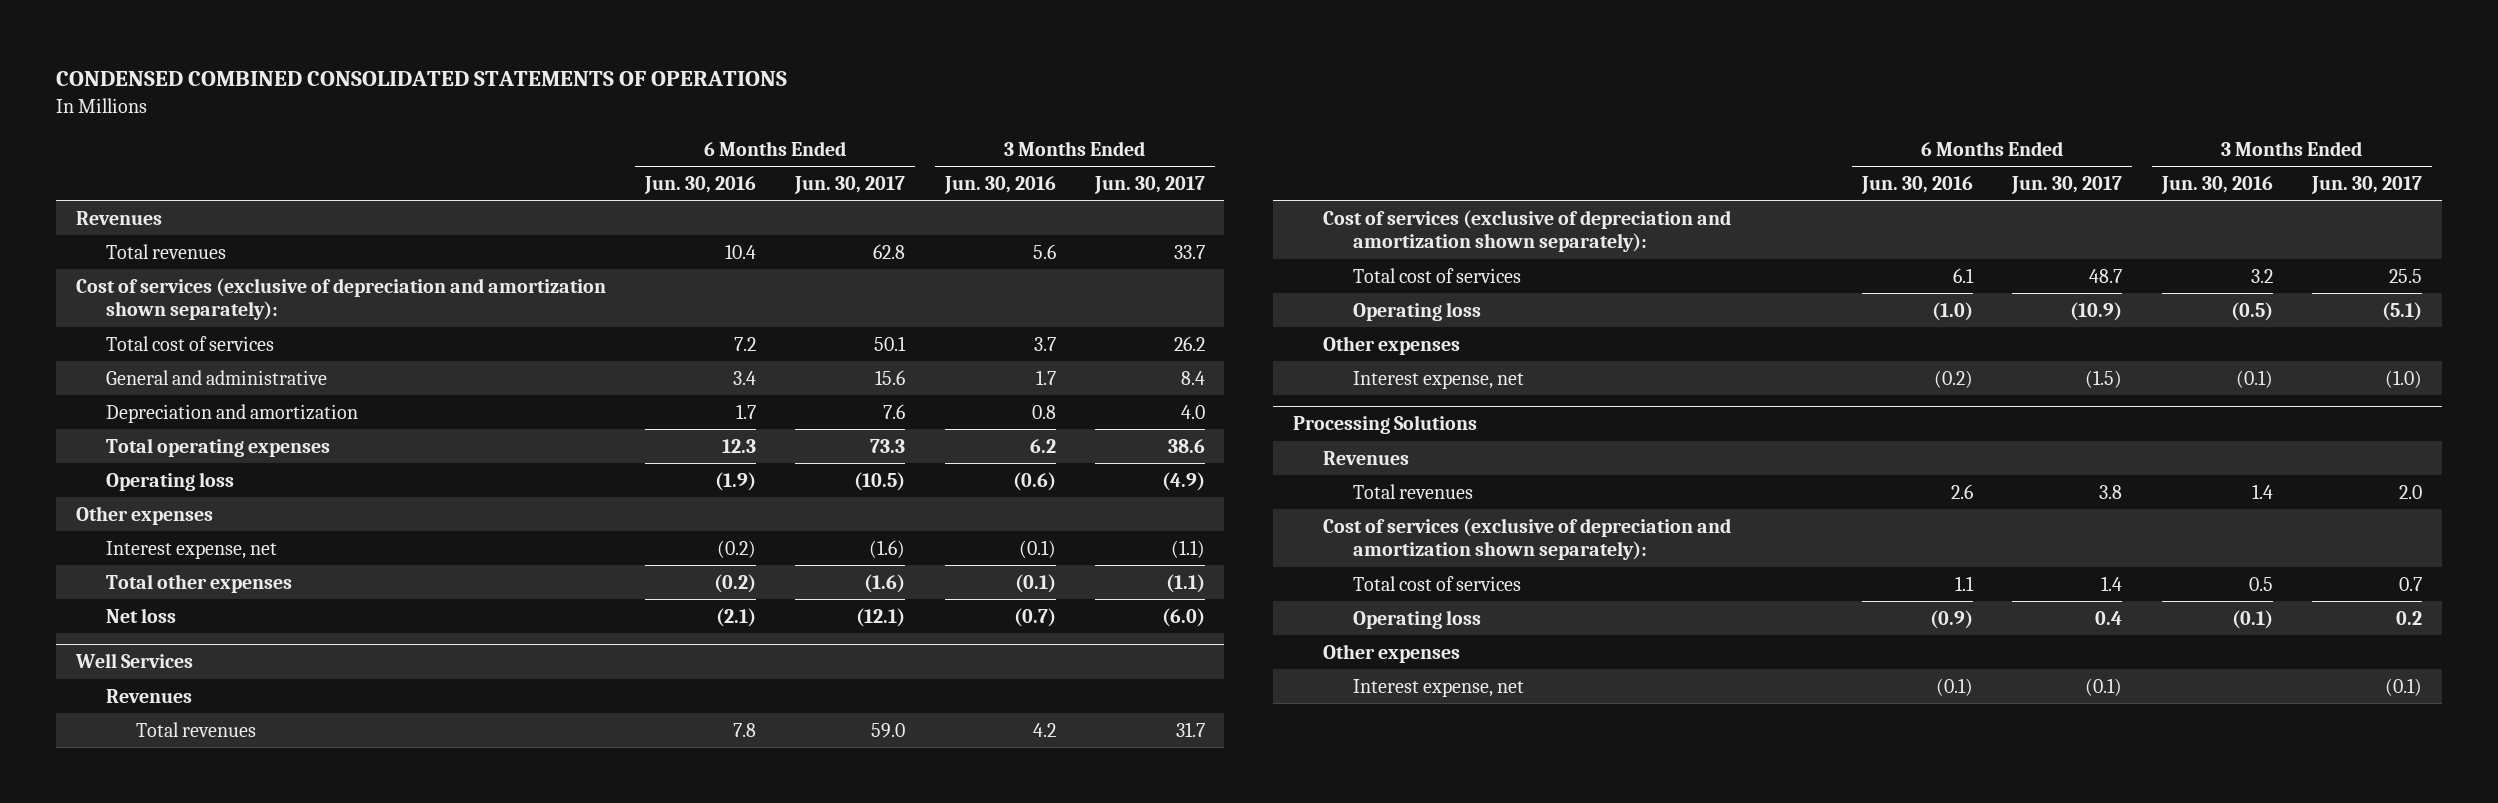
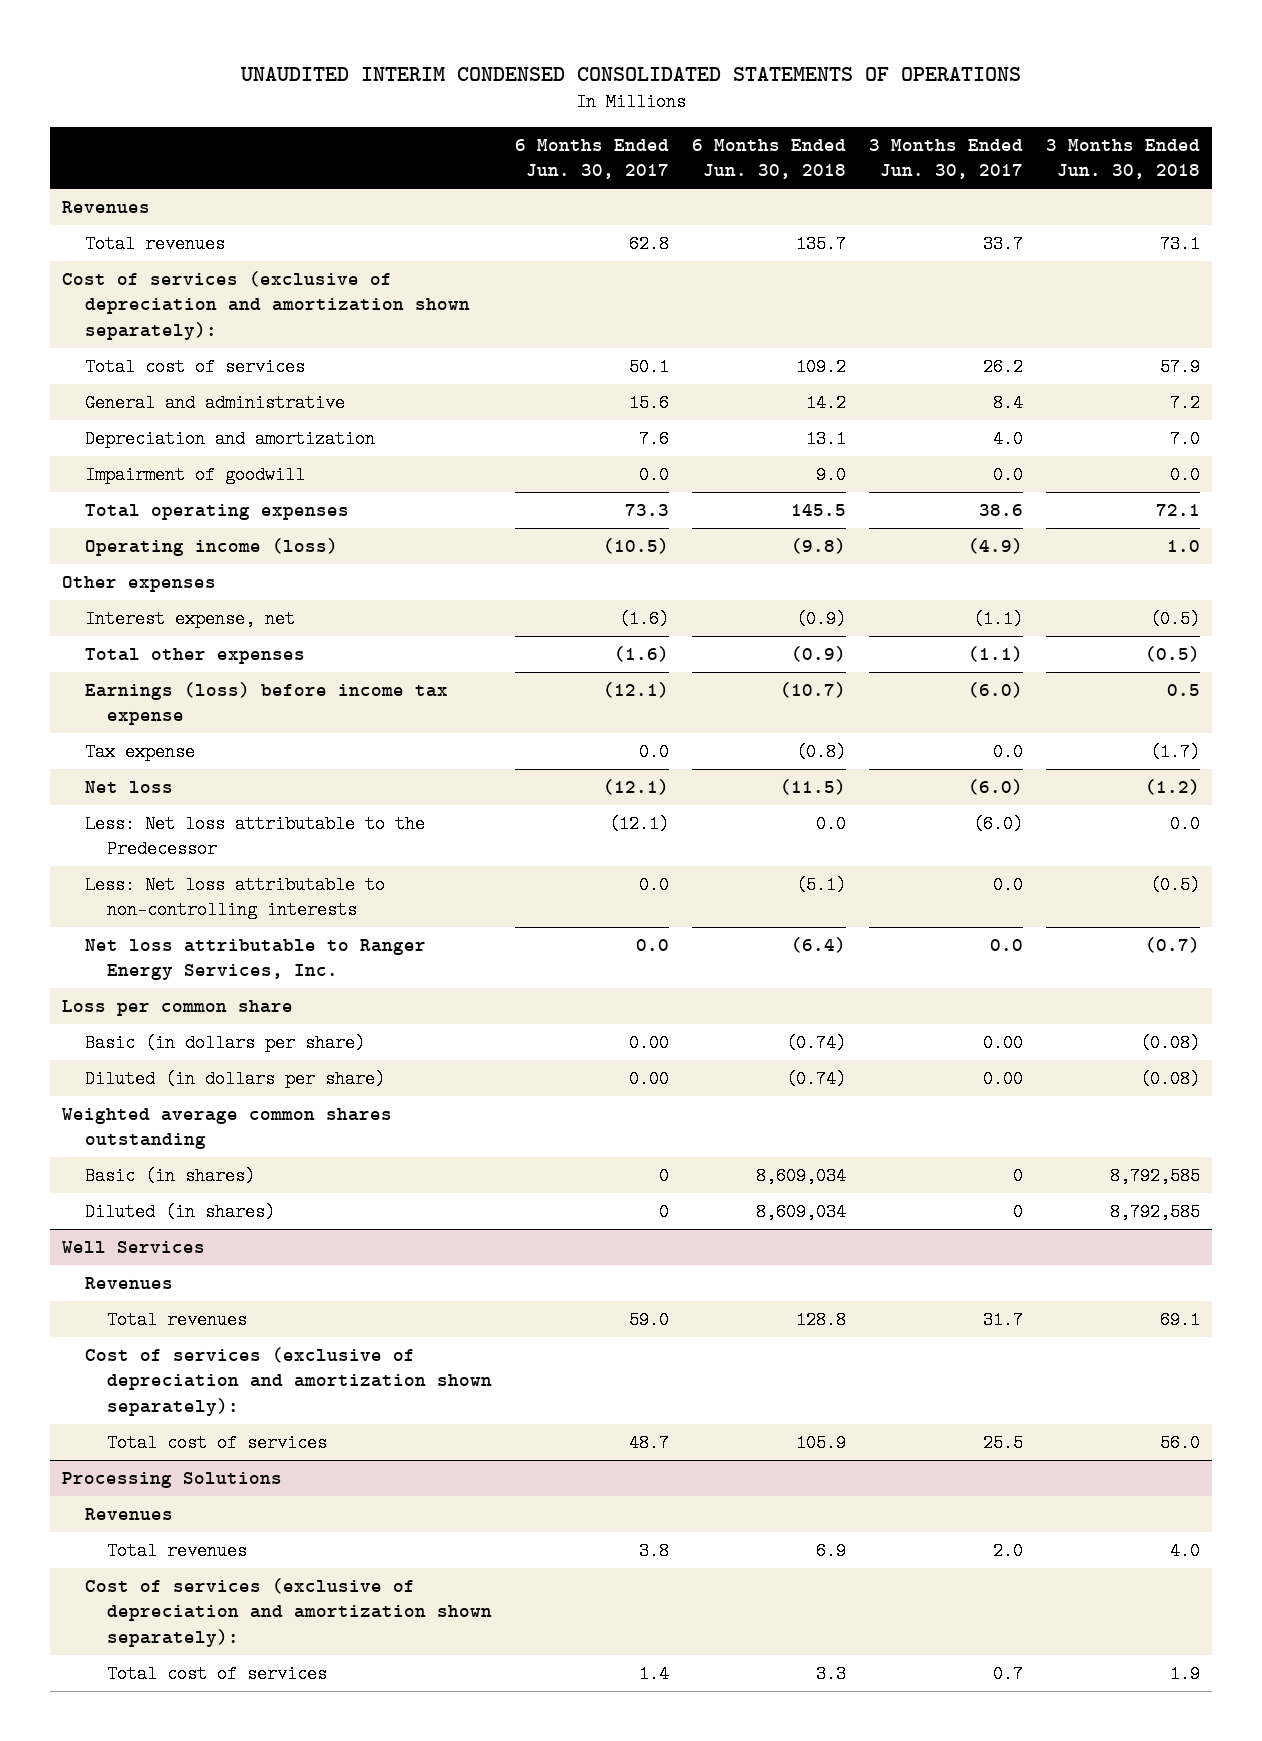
[56,71,788,87] CONDENSED COMBINED CONSOLIDATED STATEMENTS OF OPERATIONS -> [239,66,1021,81] UNAUDITED INTERIM CONDENSED CONSOLIDATED STATEMENTS OF OPERATIONS
[644,175,757,194] Jun. 30, 2016 -> none
[943,175,1056,194] Jun. 30, 2016 -> none
none -> [692,138,847,180] 6 Months Ended Jun. 30, 2018
none -> [1046,138,1201,180] 3 Months Ended Jun. 30, 2018
none -> [84,465,305,484] Impairment of goodwill
[105,471,234,491] Operating loss -> [84,537,338,556] Operating income (loss)
none -> [84,681,448,726] Earnings (loss) before income tax expense
none -> [84,742,195,761] Tax expense
none -> [84,814,425,859] Less: Net loss attributable to the Predecessor
none -> [84,875,385,920] Less: Net loss attributable to non-controlling interests
none -> [84,938,426,981] Net loss attributable to Ranger Energy Services, Inc.
none -> [61,999,293,1016] Loss per common share
none -> [84,1033,365,1052] Basic (in dollars per share)
none -> [84,1069,385,1088] Diluted (in dollars per share)
none -> [61,1107,392,1150] Weighted average common shares outstanding
none -> [84,1166,255,1185] Basic (in shares)
none -> [84,1202,275,1221] Diluted (in shares)
[1352,301,1481,321] Operating loss -> none
[1322,335,1460,355] Other expenses -> none
[1352,370,1524,389] Interest expense, net -> none
[1352,609,1481,629] Operating loss -> none
[1322,643,1460,663] Other expenses -> none
[1352,678,1524,697] Interest expense, net -> none

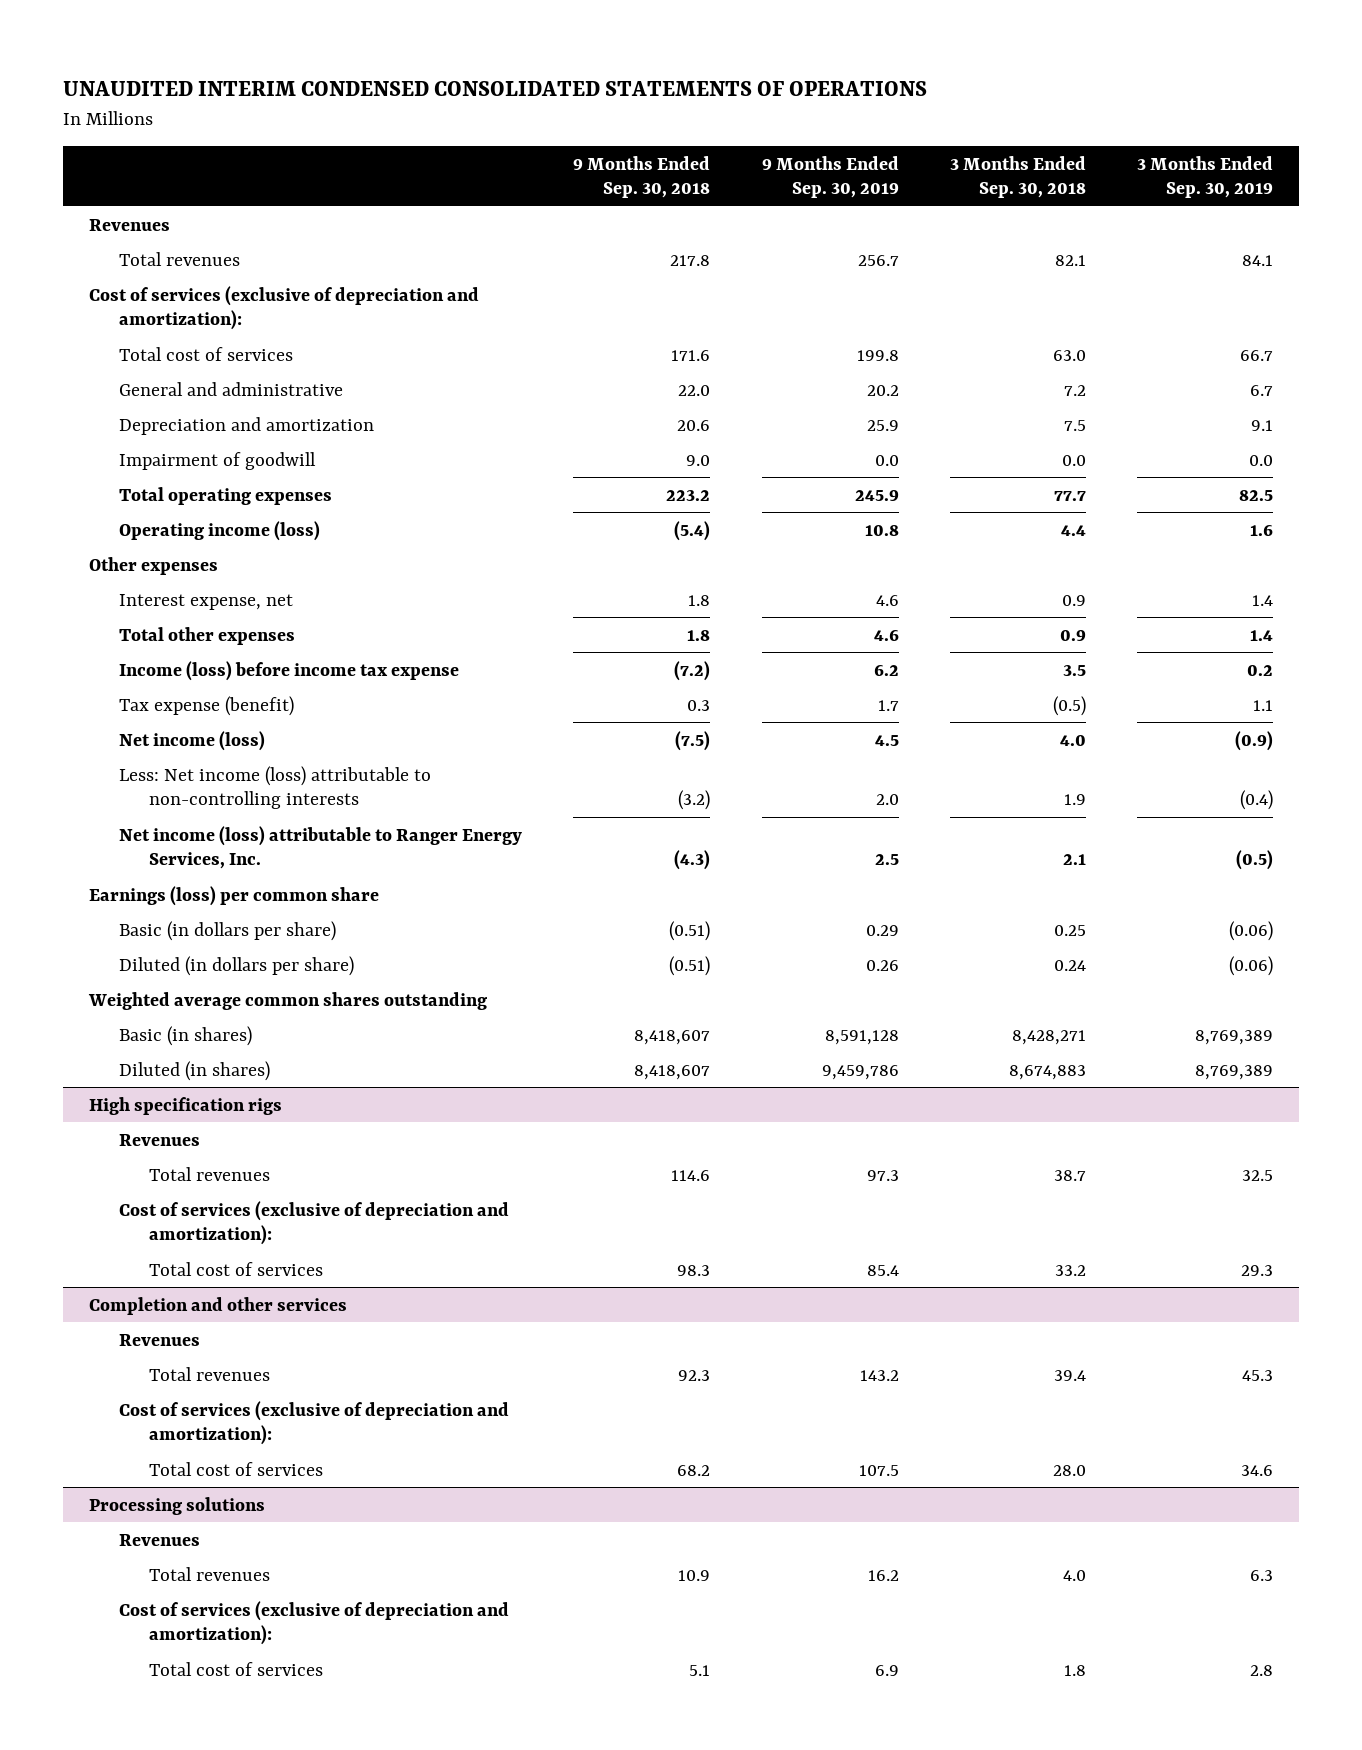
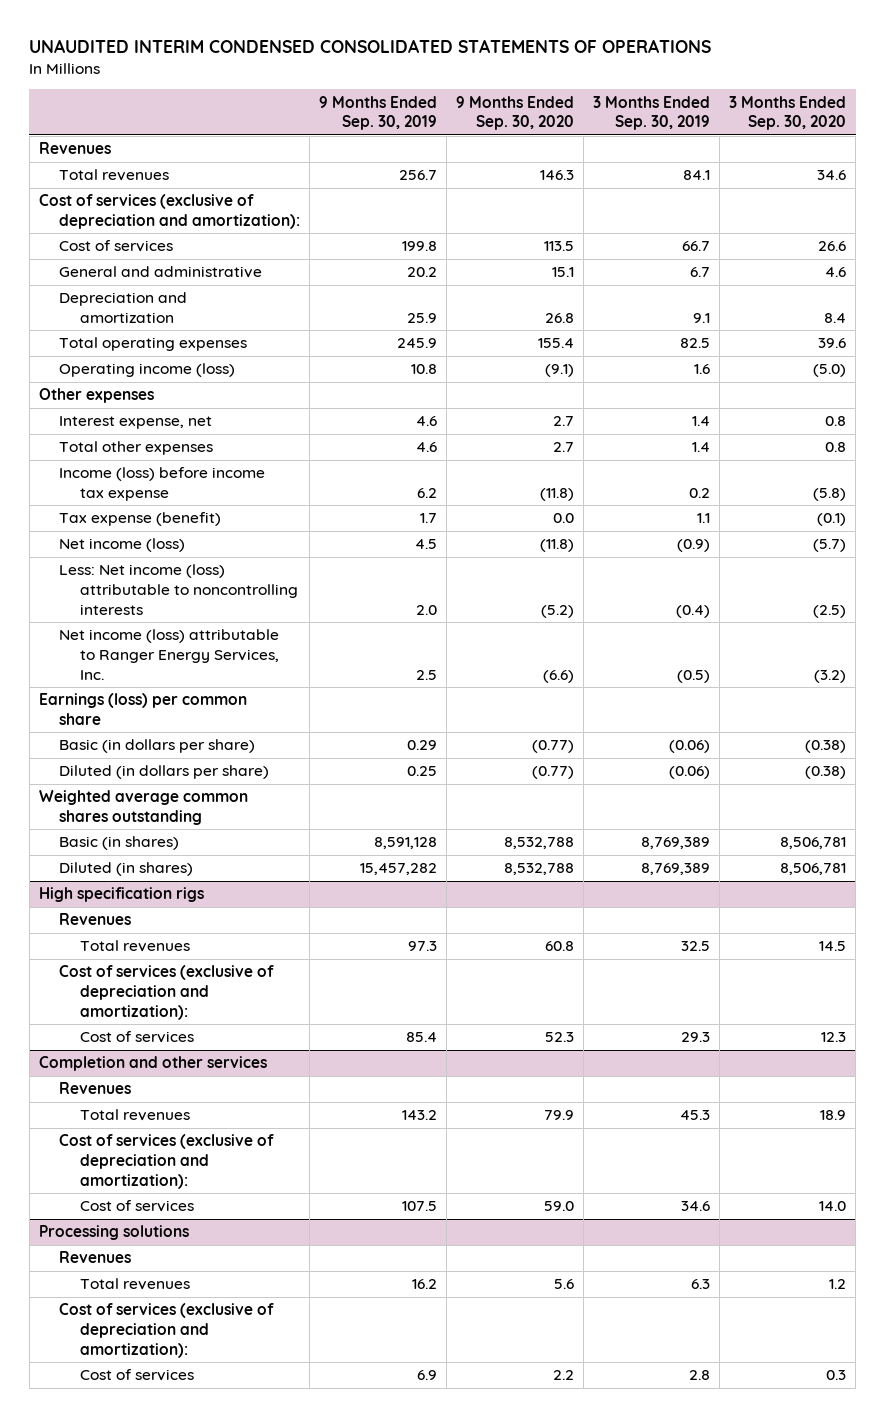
[573,155,711,199] 9 Months Ended Sep. 30, 2018 -> none
[949,155,1086,199] 3 Months Ended Sep. 30, 2018 -> none
none -> [456,95,575,131] 9 Months Ended Sep. 30, 2020
none -> [729,95,847,131] 3 Months Ended Sep. 30, 2020
[119,346,294,361] Total cost of services -> [59,240,174,253] Cost of services
[119,451,317,470] Impairment of goodwill -> none
[119,765,432,810] Less: Net income (loss) attributable to non-controlling interests -> [59,564,298,615] Less: Net income (loss) attributable to noncontrolling interests
[865,959,899,971] 0.26 -> [407,766,438,777] 0.25
[821,1064,899,1080] 9,459,786 -> [360,863,438,876] 15,457,282
[149,1261,324,1276] Total cost of services -> [79,1031,194,1044] Cost of services
[149,1461,324,1476] Total cost of services -> [79,1200,194,1213] Cost of services
[149,1661,324,1676] Total cost of services -> [79,1369,194,1382] Cost of services

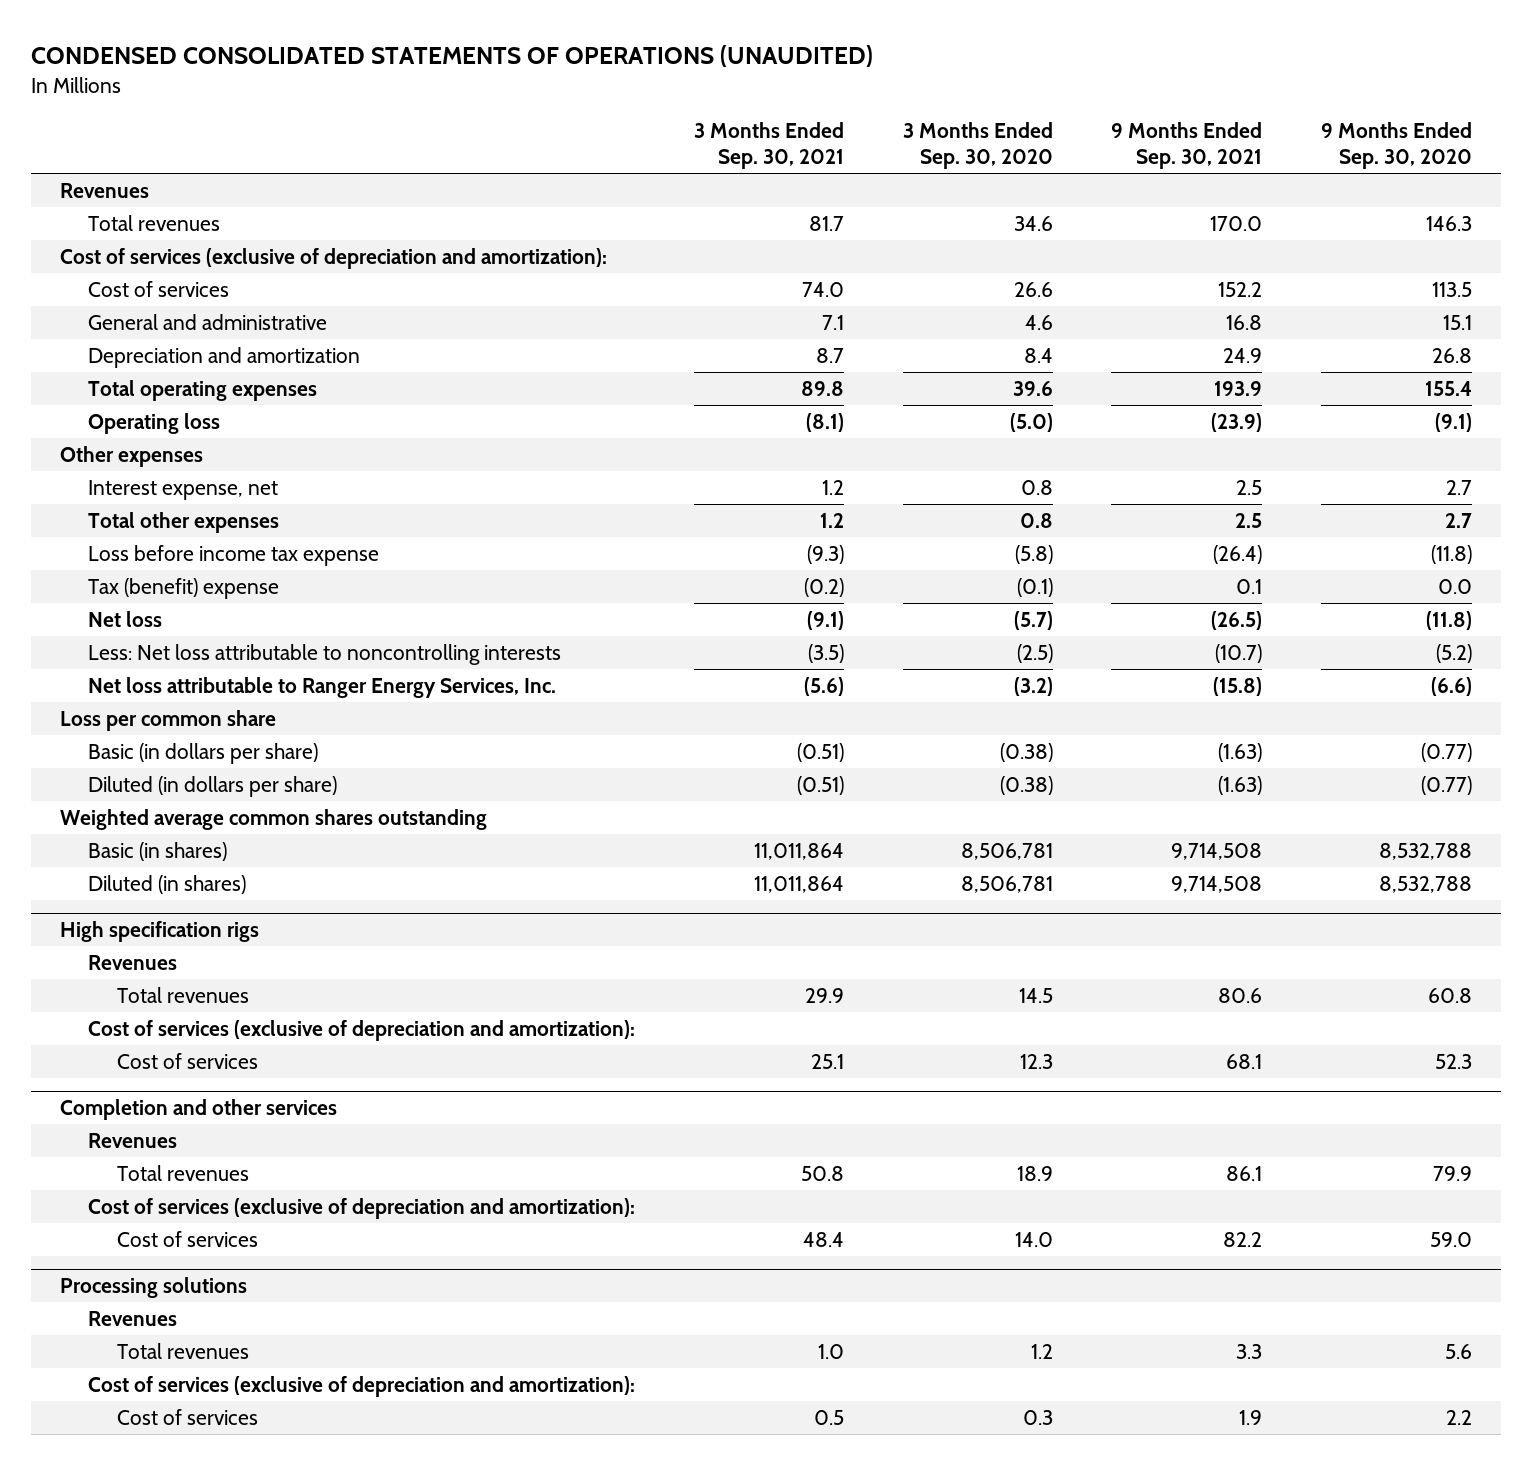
[29,39,712,54] UNAUDITED INTERIM CONDENSED CONSOLIDATED STATEMENTS OF OPERATIONS -> [30,44,873,67] CONDENSED CONSOLIDATED STATEMENTS OF OPERATIONS (UNAUDITED)
[319,95,438,131] 9 Months Ended Sep. 30, 2019 -> none
[593,95,711,131] 3 Months Ended Sep. 30, 2019 -> none
none -> [694,121,845,169] 3 Months Ended Sep. 30, 2021
none -> [1111,121,1263,169] 9 Months Ended Sep. 30, 2021
[59,363,236,378] Operating income (loss) -> [88,413,221,435] Operating loss
[59,467,266,501] Income (loss) before income tax expense -> [88,545,380,567] Loss before income tax expense
[59,512,222,527] Tax expense (benefit) -> [88,578,280,600] Tax (benefit) expense
[59,538,186,553] Net income (loss) -> [88,611,163,628] Net loss
[59,564,298,615] Less: Net income (loss) attributable to noncontrolling interests -> [88,644,562,666] Less: Net loss attributable to noncontrolling interests
[59,629,280,680] Net income (loss) attributable to Ranger Energy Services, Inc. -> [88,677,557,699] Net loss attributable to Ranger Energy Services, Inc.
[38,693,247,725] Earnings (loss) per common share -> [60,710,277,732] Loss per common share

